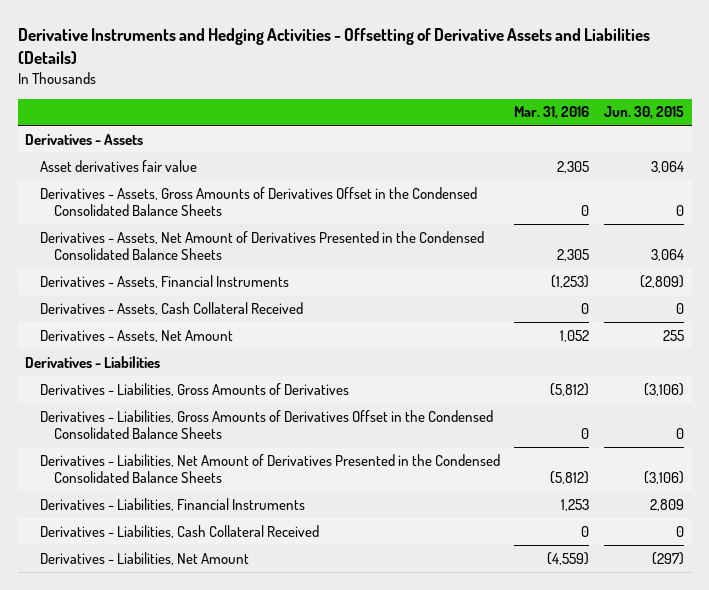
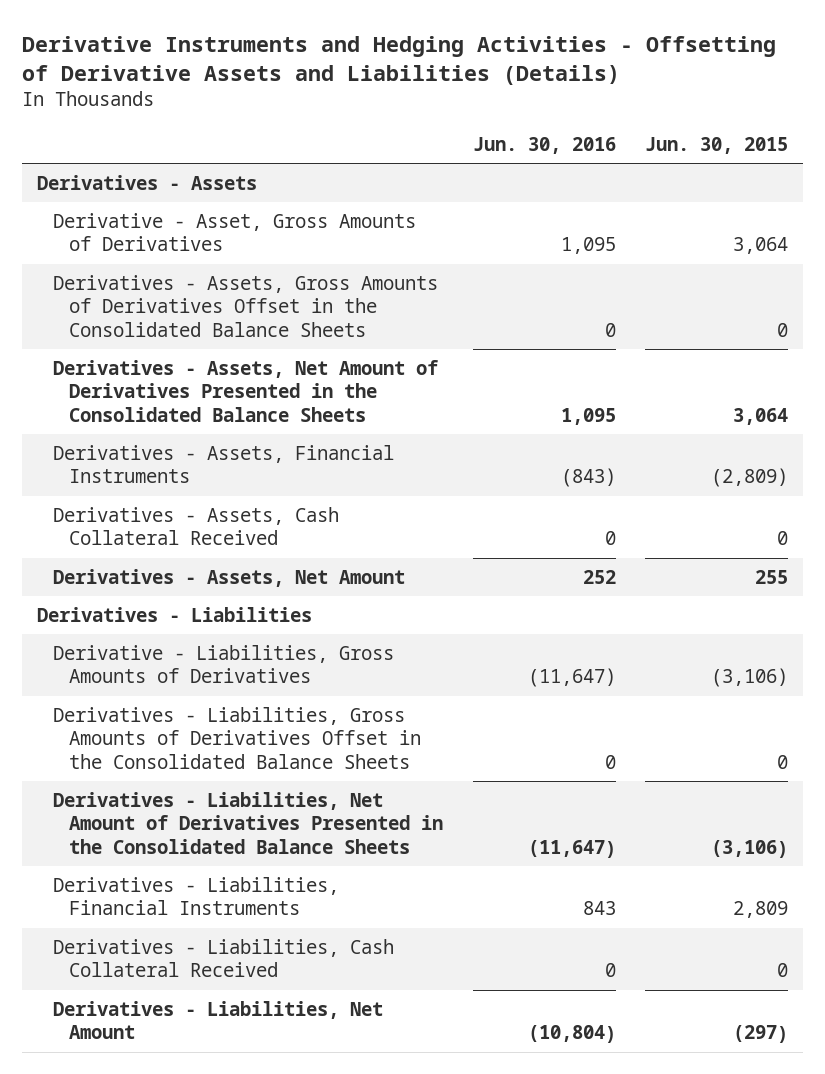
[514,106,590,120] Mar. 31, 2016 -> none
none -> [472,137,616,155] Jun. 30, 2016
[39,159,197,172] Asset derivatives fair value -> [53,212,417,252] Derivative - Asset, Gross Amounts of Derivatives
[39,186,477,217] Derivatives - Assets, Gross Amounts of Derivatives Offset in the Condensed Consolidated Balance Sheets -> [53,274,439,337] Derivatives - Assets, Gross Amounts of Derivatives Offset in the Consolidated Balance Sheets
[39,230,484,261] Derivatives - Assets, Net Amount of Derivatives Presented in the Condensed Consolidated Balance Sheets -> [53,359,440,422] Derivatives - Assets, Net Amount of Derivatives Presented in the Consolidated Balance Sheets
[39,382,349,396] Derivatives - Liabilities, Gross Amounts of Derivatives -> [53,644,395,684] Derivative - Liabilities, Gross Amounts of Derivatives
[39,409,493,440] Derivatives - Liabilities, Gross Amounts of Derivatives Offset in the Condensed Consolidated Balance Sheets -> [53,706,422,769] Derivatives - Liabilities, Gross Amounts of Derivatives Offset in the Consolidated Balance Sheets
[39,453,500,484] Derivatives - Liabilities, Net Amount of Derivatives Presented in the Condensed Consolidated Balance Sheets -> [53,791,444,854] Derivatives - Liabilities, Net Amount of Derivatives Presented in the Consolidated Balance Sheets

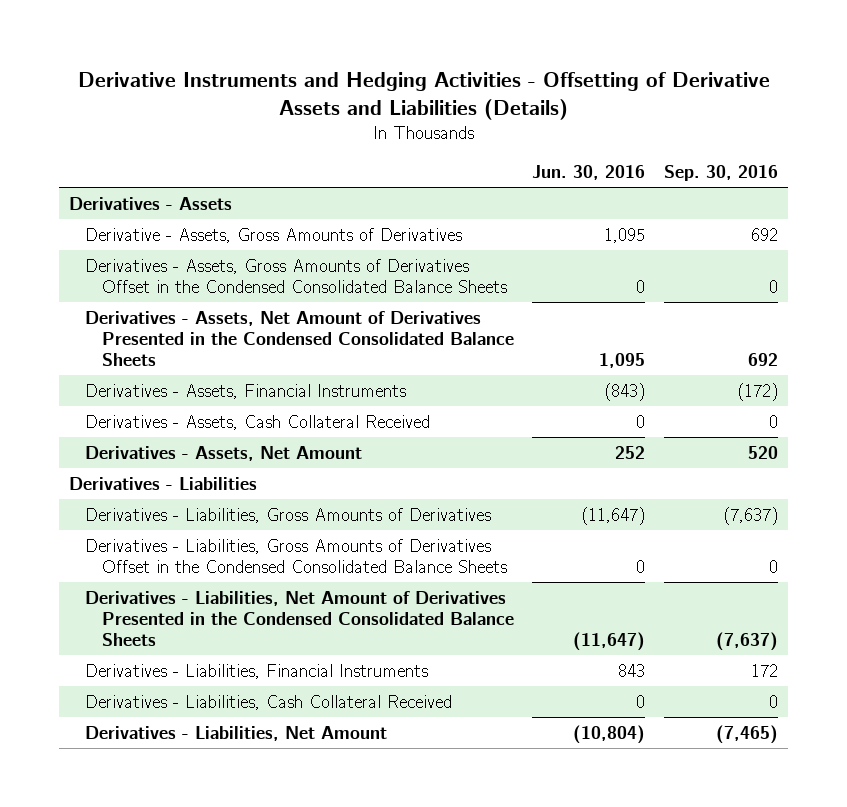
[645,137,789,155] Jun. 30, 2015 -> none
none -> [664,164,779,181] Sep. 30, 2016
[53,212,417,252] Derivative - Asset, Gross Amounts of Derivatives -> [85,227,463,243] Derivative - Assets, Gross Amounts of Derivatives
[53,274,439,337] Derivatives - Assets, Gross Amounts of Derivatives Offset in the Consolidated Balance Sheets -> [85,258,507,293] Derivatives - Assets, Gross Amounts of Derivatives Offset in the Condensed Consolidated Balance Sheets
[53,359,440,422] Derivatives - Assets, Net Amount of Derivatives Presented in the Consolidated Balance Sheets -> [85,310,514,366] Derivatives - Assets, Net Amount of Derivatives Presented in the Condensed Consolidated Balance Sheets
[53,644,395,684] Derivative - Liabilities, Gross Amounts of Derivatives -> [85,507,492,523] Derivatives - Liabilities, Gross Amounts of Derivatives
[53,706,422,769] Derivatives - Liabilities, Gross Amounts of Derivatives Offset in the Consolidated Balance Sheets -> [85,538,507,573] Derivatives - Liabilities, Gross Amounts of Derivatives Offset in the Condensed Consolidated Balance Sheets
[53,791,444,854] Derivatives - Liabilities, Net Amount of Derivatives Presented in the Consolidated Balance Sheets -> [85,590,514,646] Derivatives - Liabilities, Net Amount of Derivatives Presented in the Condensed Consolidated Balance Sheets

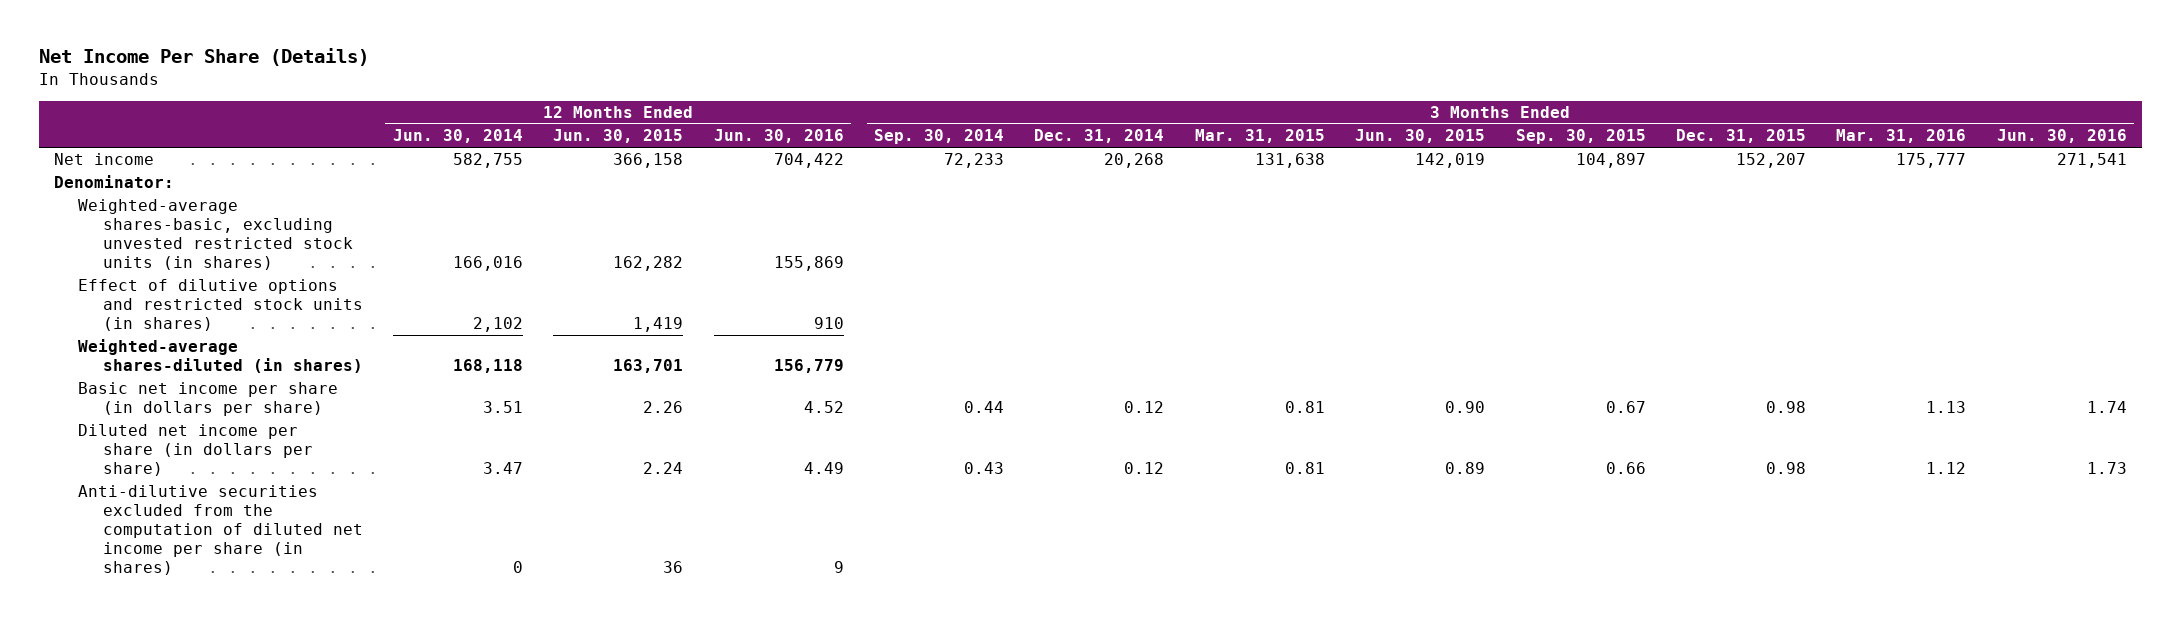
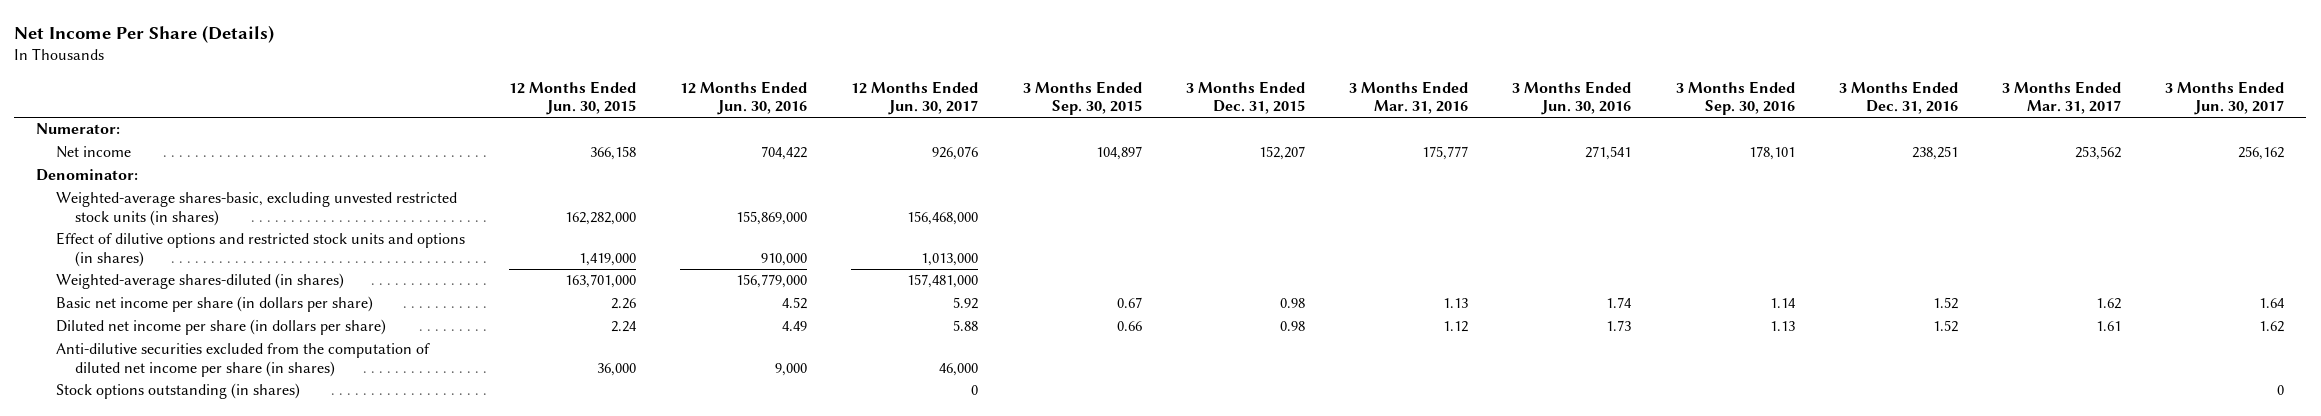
[393,129,524,144] Jun. 30, 2014 -> none
[874,129,1005,145] Sep. 30, 2014 -> none
[1034,129,1165,144] Dec. 31, 2014 -> none
[1194,129,1325,144] Mar. 31, 2015 -> none
[1355,129,1486,144] Jun. 30, 2015 -> none
none -> [851,80,979,116] 12 Months Ended Jun. 30, 2017
none -> [1675,80,1795,116] 3 Months Ended Sep. 30, 2016
none -> [1838,80,1958,115] 3 Months Ended Dec. 31, 2016
none -> [2002,80,2122,115] 3 Months Ended Mar. 31, 2017
none -> [2165,80,2285,116] 3 Months Ended Jun. 30, 2017
none -> [36,123,121,135] Numerator:
[613,256,684,272] 162,282 -> [565,211,637,225] 162,282,000
[773,256,844,272] 155,869 -> [736,210,808,225] 155,869,000
[78,279,363,332] Effect of dilutive options and restricted stock units (in shares) -> [55,232,465,267] Effect of dilutive options and restricted stock units and options (in shares)
[633,317,684,333] 1,419 -> [579,252,637,266] 1,419,000
[813,317,844,330] 910 -> [761,252,808,266] 910,000
[613,359,684,374] 163,701 -> [565,274,637,289] 163,701,000
[773,359,844,374] 156,779 -> [736,274,808,289] 156,779,000
[663,560,684,573] 36 -> [597,362,637,376] 36,000
[833,560,844,573] 9 -> [775,362,808,376] 9,000
none -> [55,383,300,400] Stock options outstanding (in shares)

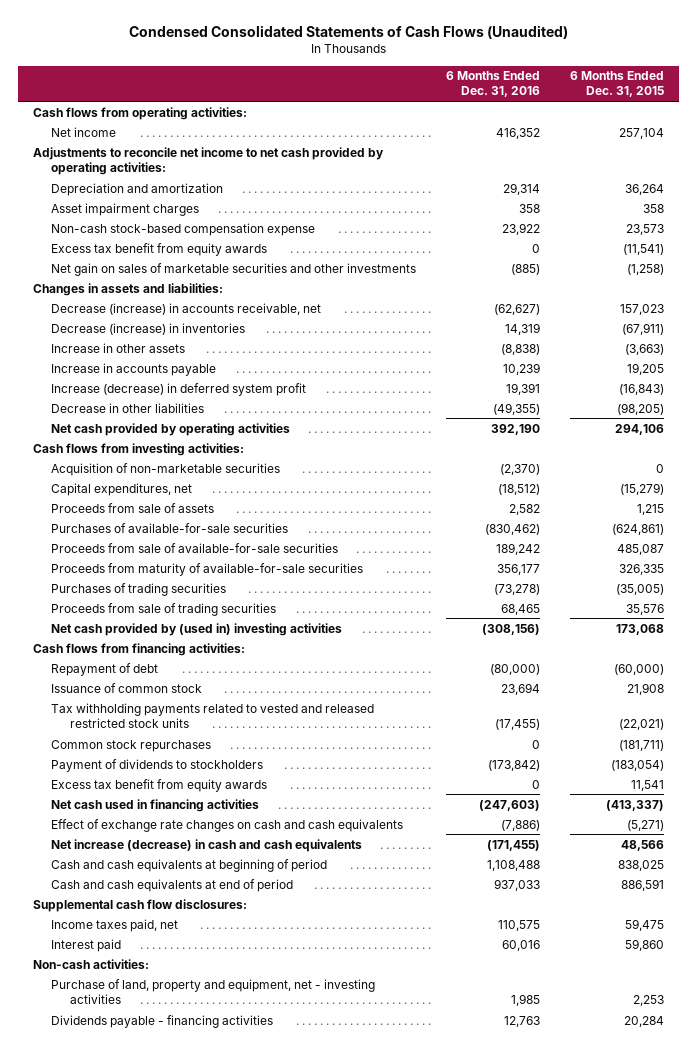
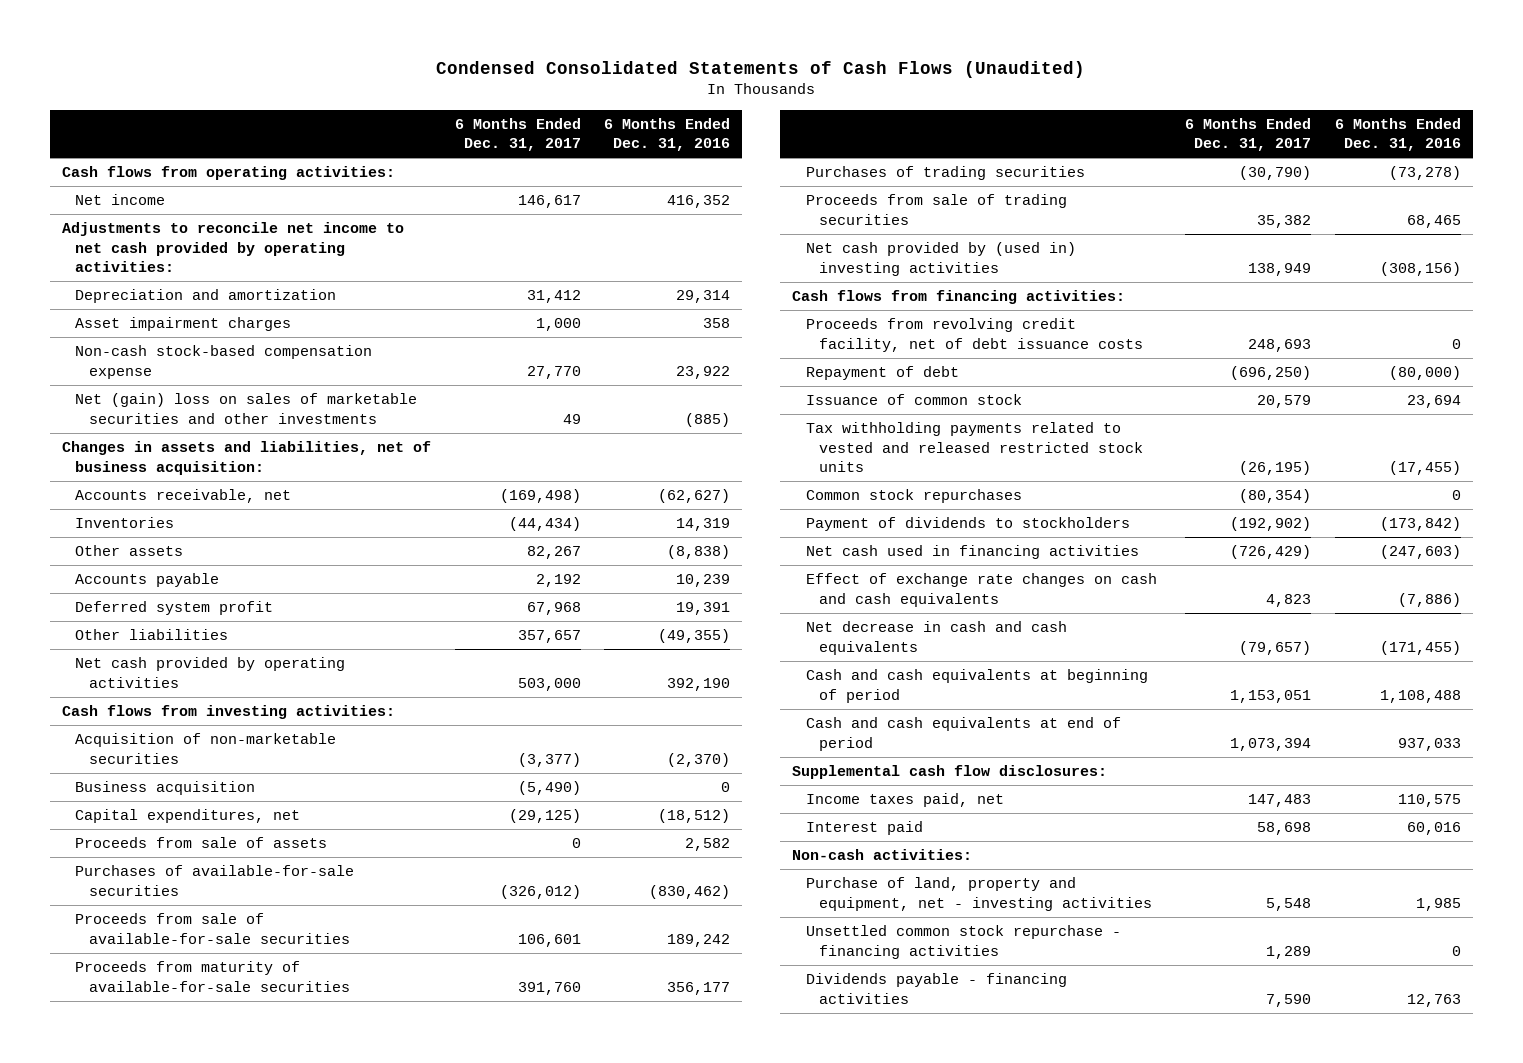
[570,71,665,98] 6 Months Ended Dec. 31, 2015 -> none
none -> [454,117,581,152] 6 Months Ended Dec. 31, 2017
[51,242,268,256] Excess tax benefit from equity awards -> none
[51,262,417,276] Net gain on sales of marketable securities and other investments -> [75,393,418,424] Net (gain) loss on sales of marketable securities and other investments
[32,282,223,296] Changes in assets and liabilities: -> [61,441,431,475] Changes in assets and liabilities, net of business acquisition:
[51,302,322,315] Decrease (increase) in accounts receivable, net -> [75,489,292,504] Accounts receivable, net
[51,322,246,335] Decrease (increase) in inventories -> [75,517,175,529] Inventories
[51,342,186,353] Increase in other assets -> [75,545,184,557] Other assets
[51,362,217,376] Increase in accounts payable -> [75,573,220,588] Accounts payable
[51,382,307,396] Increase (decrease) in deferred system profit -> [75,601,274,616] Deferred system profit
[51,402,205,413] Decrease in other liabilities -> [75,629,229,641] Other liabilities
none -> [75,781,256,796] Business acquisition
none -> [805,318,1144,352] Proceeds from revolving credit facility, net of debt issuance costs
[51,778,268,792] Excess tax benefit from equity awards -> none
[51,838,363,852] Net increase (decrease) in cash and cash equivalents -> [805,621,1067,655] Net decrease in cash and cash equivalents
none -> [805,925,1121,959] Unsettled common stock repurchase - financing activities

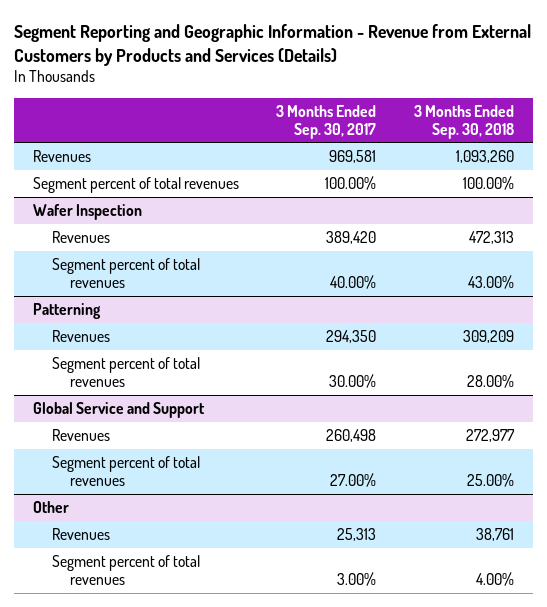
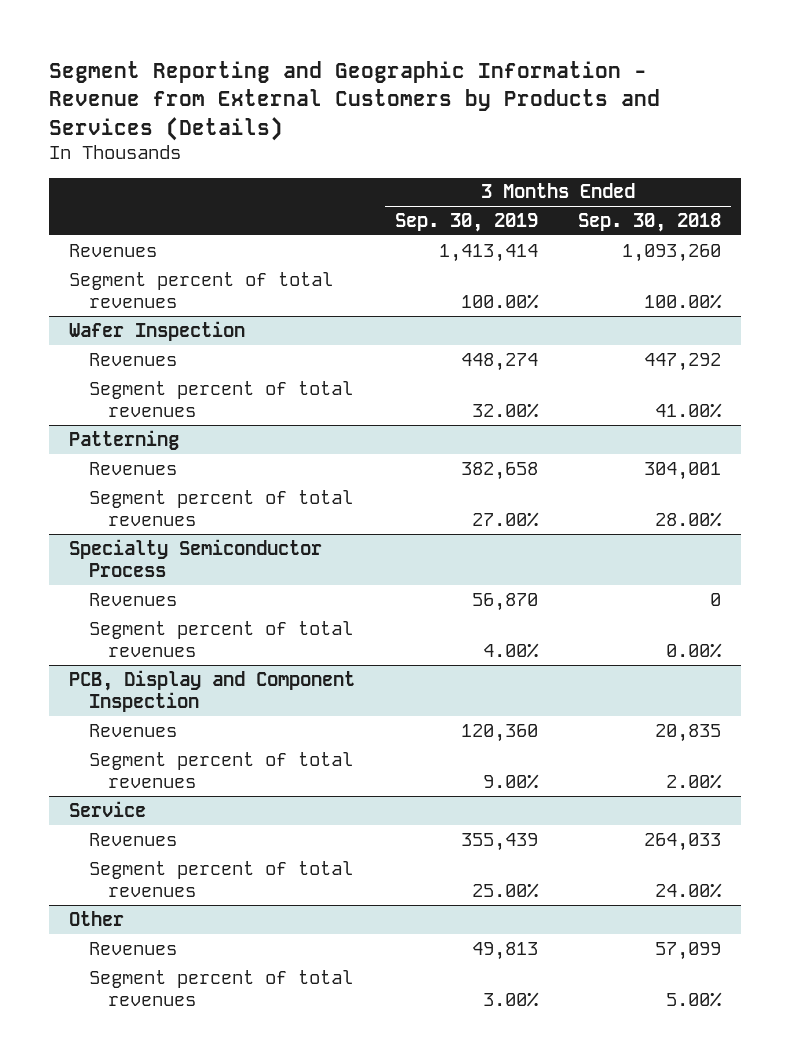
[276,104,377,139] 3 Months Ended Sep. 30, 2017 -> none
none -> [395,212,539,232] Sep. 30, 2019
[468,231,514,245] 472,313 -> [644,352,722,371] 447,292
[467,274,514,289] 43.00% -> [655,403,723,419] 41.00%
[462,330,514,344] 309,209 -> [644,461,722,480] 304,001
[33,402,206,419] Global Service and Support -> none
none -> [69,538,323,578] Specialty Semiconductor Process
[465,429,515,443] 272,977 -> [710,592,722,606] 0
[466,472,514,487] 25.00% -> [666,643,723,659] 0.00%
none -> [69,669,356,713] PCB, Display and Component Inspection
none -> [88,723,177,737] Revenues
none -> [88,751,353,789] Segment percent of total revenues
none -> [69,800,147,817] Service
none -> [88,832,177,846] Revenues
none -> [88,860,353,898] Segment percent of total revenues
[475,528,514,542] 38,761 -> [655,941,722,960] 57,099
[475,571,514,586] 4.00% -> [666,992,723,1008] 5.00%

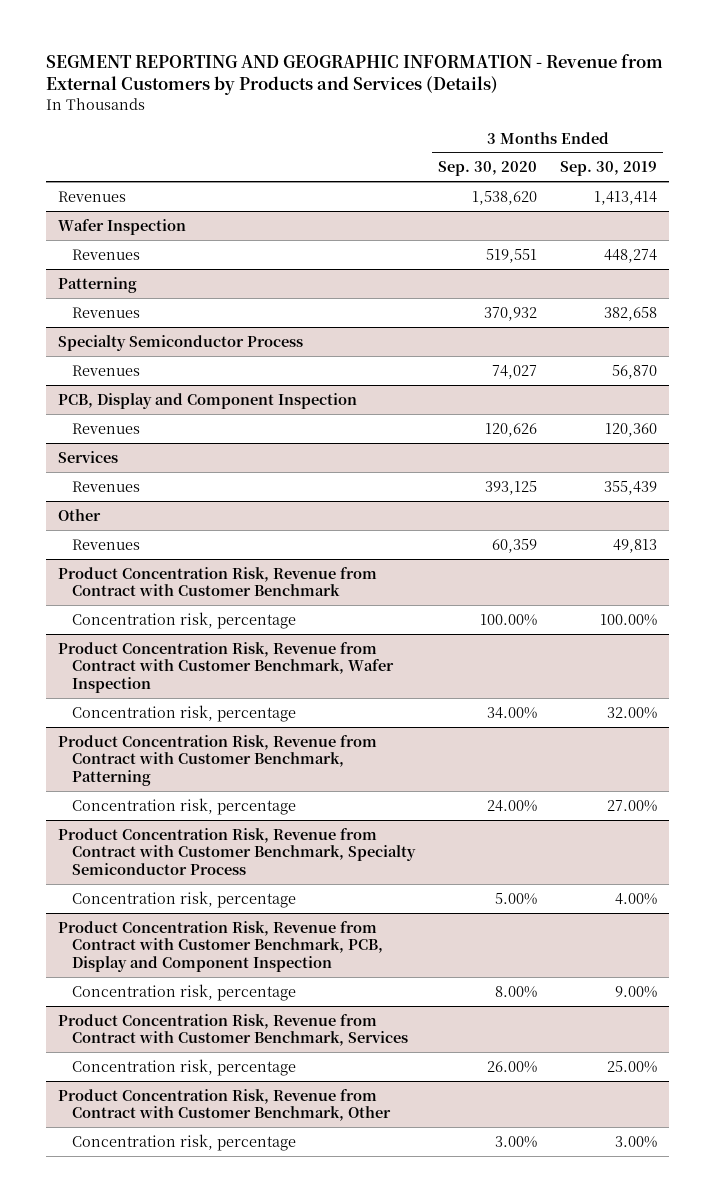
[49,60,661,141] Segment Reporting and Geographic Information - Revenue from External Customers by Products and Services (Details) -> [45,54,663,96] SEGMENT REPORTING AND GEOGRAPHIC INFORMATION - Revenue from External Customers by Products and Services (Details)
[578,212,722,232] Sep. 30, 2018 -> none
none -> [438,161,538,177] Sep. 30, 2020
[69,271,334,309] Segment percent of total revenues -> none
[88,380,353,418] Segment percent of total revenues -> none
[88,489,353,527] Segment percent of total revenues -> none
[88,620,353,658] Segment percent of total revenues -> none
[88,751,353,789] Segment percent of total revenues -> none
[69,800,147,817] Service -> [57,450,118,463] Services
[88,860,353,898] Segment percent of total revenues -> none
[88,969,353,1007] Segment percent of total revenues -> none
none -> [57,566,377,597] Product Concentration Risk, Revenue from Contract with Customer Benchmark
none -> [71,611,296,629] Concentration risk, percentage
none -> [57,641,394,693] Product Concentration Risk, Revenue from Contract with Customer Benchmark, Wafer Inspection
none -> [71,704,296,722] Concentration risk, percentage
none -> [57,734,377,786] Product Concentration Risk, Revenue from Contract with Customer Benchmark, Patterning
none -> [71,797,296,815] Concentration risk, percentage
none -> [57,827,416,875] Product Concentration Risk, Revenue from Contract with Customer Benchmark, Specialty Semiconductor Process
none -> [71,890,296,908] Concentration risk, percentage
none -> [57,920,383,972] Product Concentration Risk, Revenue from Contract with Customer Benchmark, PCB, Display and Component Inspection
none -> [71,983,296,1001] Concentration risk, percentage
none -> [57,1013,408,1047] Product Concentration Risk, Revenue from Contract with Customer Benchmark, Services
none -> [71,1058,296,1076] Concentration risk, percentage
none -> [57,1088,391,1122] Product Concentration Risk, Revenue from Contract with Customer Benchmark, Other
none -> [71,1133,296,1151] Concentration risk, percentage

